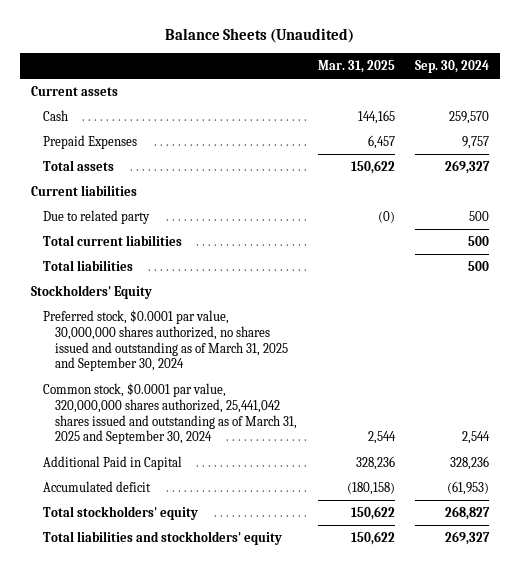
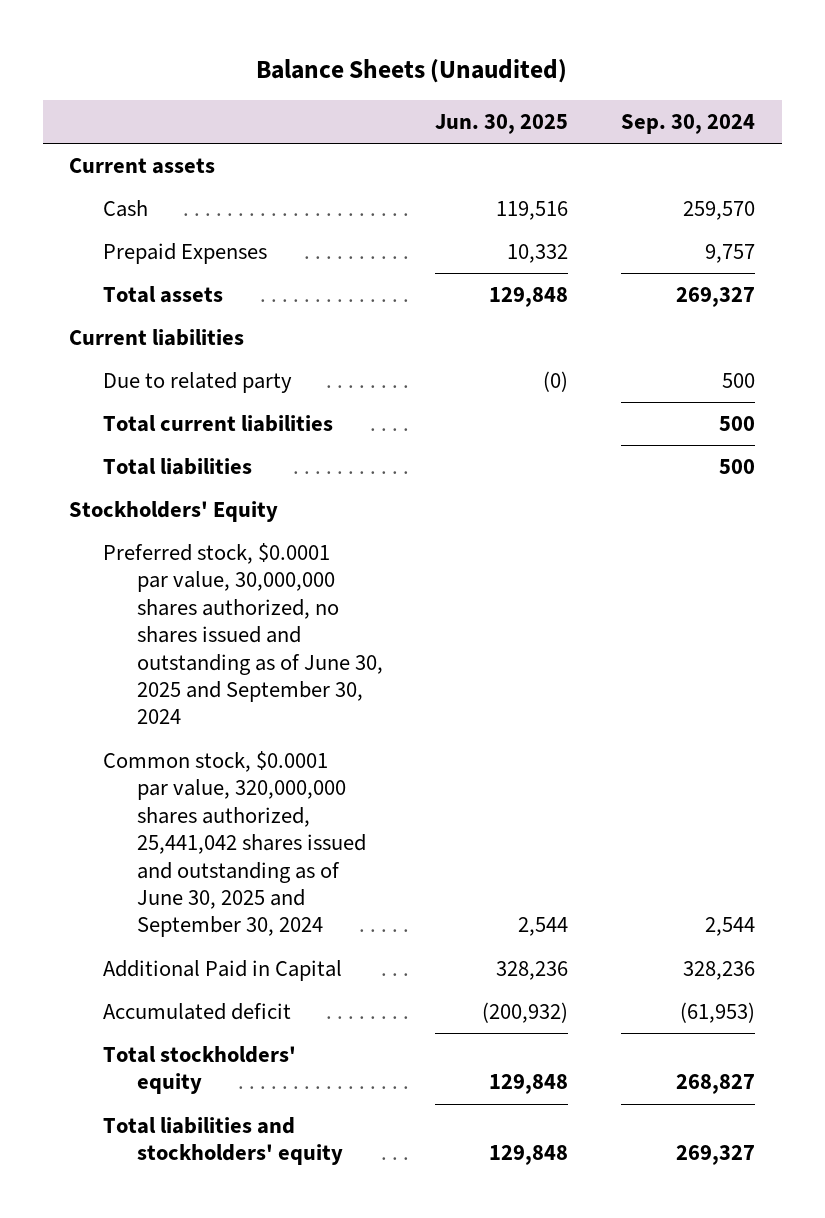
[317,59,395,73] Mar. 31, 2025 -> none
none -> [435,114,569,135] Jun. 30, 2025
[42,309,288,372] Preferred stock, $0.0001 par value, 30,000,000 shares authorized, no shares issued and outstanding as of March 31, 2025 and September 30, 2024 -> [103,543,383,725] Preferred stock, $0.0001 par value, 30,000,000 shares authorized, no shares issued and outstanding as of June 30, 2025 and September 30, 2024
[42,382,297,445] Common stock, $0.0001 par value, 320,000,000 shares authorized, 25,441,042 shares issued and outstanding as of March 31, 2025 and September 30, 2024 -> [103,751,366,938] Common stock, $0.0001 par value, 320,000,000 shares authorized, 25,441,042 shares issued and outstanding as of June 30, 2025 and September 30, 2024

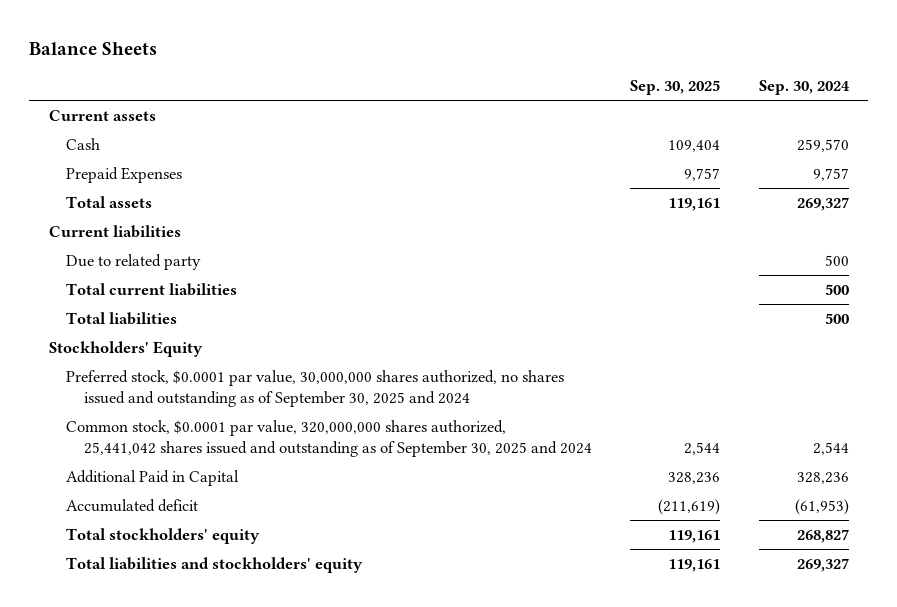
[256,58,568,83] Balance Sheets (Unaudited) -> [29,42,158,56] Balance Sheets
[435,114,569,135] Jun. 30, 2025 -> none
none -> [630,80,721,96] Sep. 30, 2025
[103,543,383,725] Preferred stock, $0.0001 par value, 30,000,000 shares authorized, no shares issued and outstanding as of June 30, 2025 and September 30, 2024 -> [66,369,565,407] Preferred stock, $0.0001 par value, 30,000,000 shares authorized, no shares issued and outstanding as of September 30, 2025 and 2024
[103,751,366,938] Common stock, $0.0001 par value, 320,000,000 shares authorized, 25,441,042 shares issued and outstanding as of June 30, 2025 and September 30, 2024 -> [66,419,592,457] Common stock, $0.0001 par value, 320,000,000 shares authorized, 25,441,042 shares issued and outstanding as of September 30, 2025 and 2024

